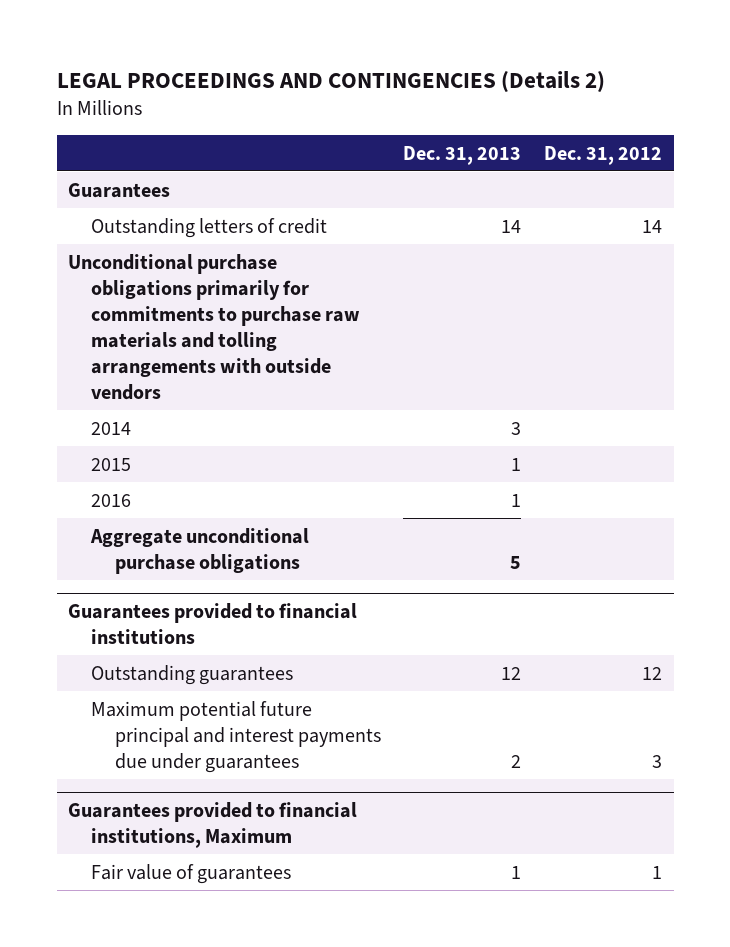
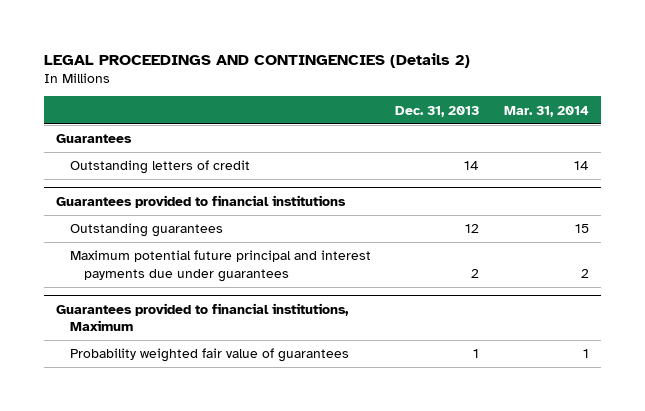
[544,145,663,165] Dec. 31, 2012 -> none
none -> [503,105,589,117] Mar. 31, 2014
[67,253,361,400] Unconditional purchase obligations primarily for commitments to purchase raw materials and tolling arrangements with outside vendors -> none
[91,421,132,435] 2014 -> none
[91,457,132,471] 2015 -> none
[91,493,132,507] 2016 -> none
[90,527,310,574] Aggregate unconditional purchase obligations -> none
[91,863,292,884] Fair value of guarantees -> [70,348,350,363] Probability weighted fair value of guarantees

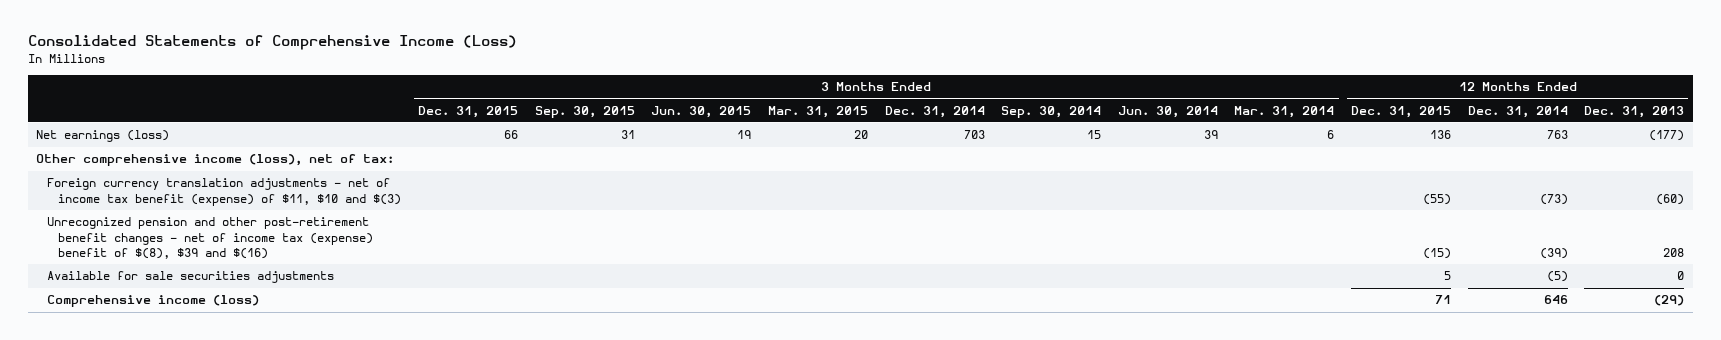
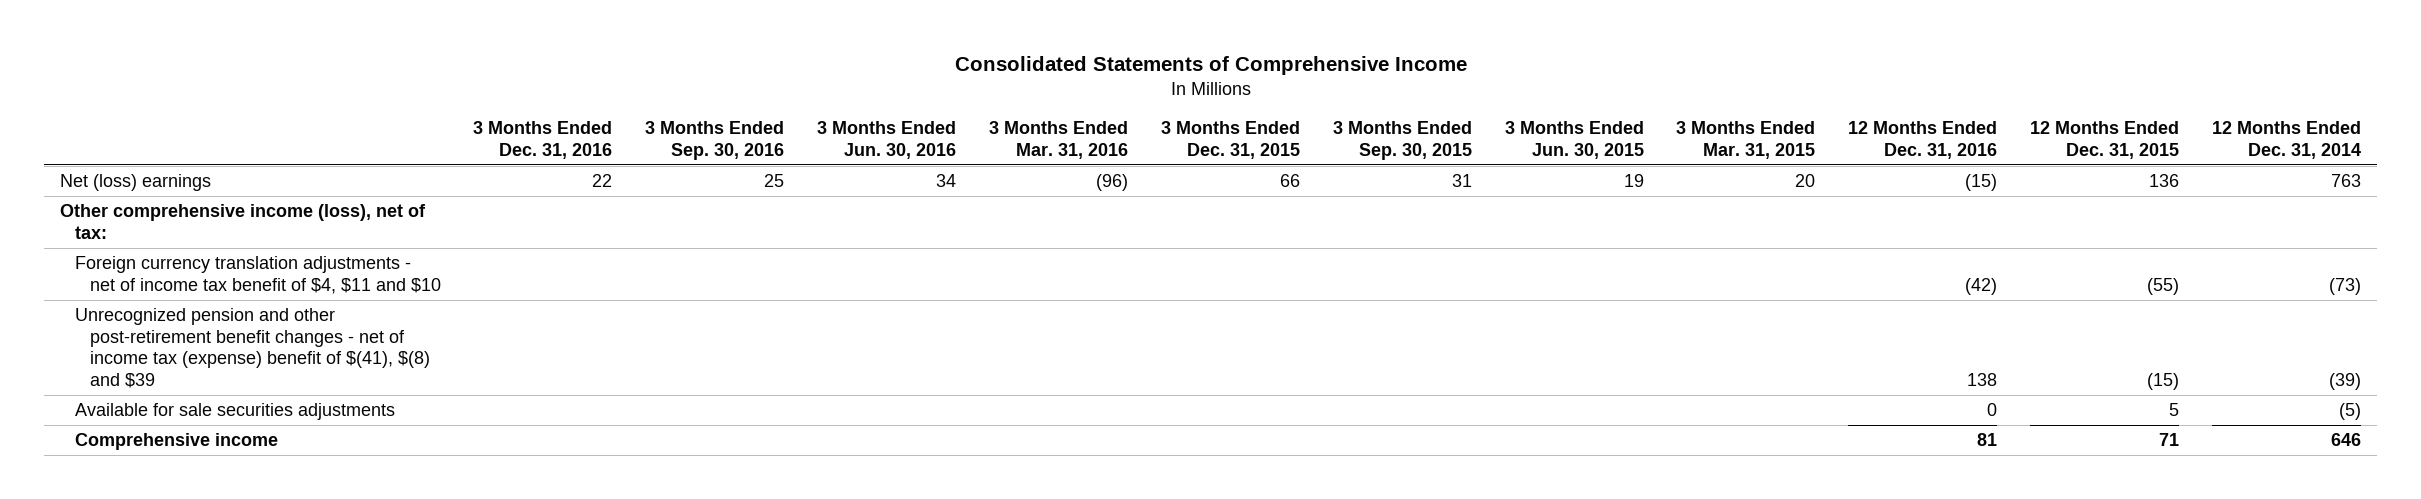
[27,35,517,51] Consolidated Statements of Comprehensive Income (Loss) -> [954,56,1467,76] Consolidated Statements of Comprehensive Income
[884,105,985,118] Dec. 31, 2014 -> none
[1001,105,1102,118] Sep. 30, 2014 -> none
[1117,105,1218,118] Jun. 30, 2014 -> none
[1234,105,1335,118] Mar. 31, 2014 -> none
[1584,105,1685,118] Dec. 31, 2013 -> none
none -> [473,121,613,159] 3 Months Ended Dec. 31, 2016
none -> [645,121,785,160] 3 Months Ended Sep. 30, 2016
none -> [817,121,957,159] 3 Months Ended Jun. 30, 2016
none -> [988,121,1128,159] 3 Months Ended Mar. 31, 2016
none -> [1848,121,1998,159] 12 Months Ended Dec. 31, 2016
[36,130,170,143] Net earnings (loss) -> [60,174,212,192] Net (loss) earnings
[47,178,402,206] Foreign currency translation adjustments - net of income tax benefit (expense) of $11, $10 and $(3) -> [74,256,441,294] Foreign currency translation adjustments - net of income tax benefit of $4, $11 and $10
[47,217,374,260] Unrecognized pension and other post-retirement benefit changes - net of income tax (expense) benefit of $(8), $39 and $(16) -> [74,308,430,388] Unrecognized pension and other post-retirement benefit changes - net of income tax (expense) benefit of $(41), $(8) and $39
[47,295,260,308] Comprehensive income (loss) -> [74,433,278,451] Comprehensive income

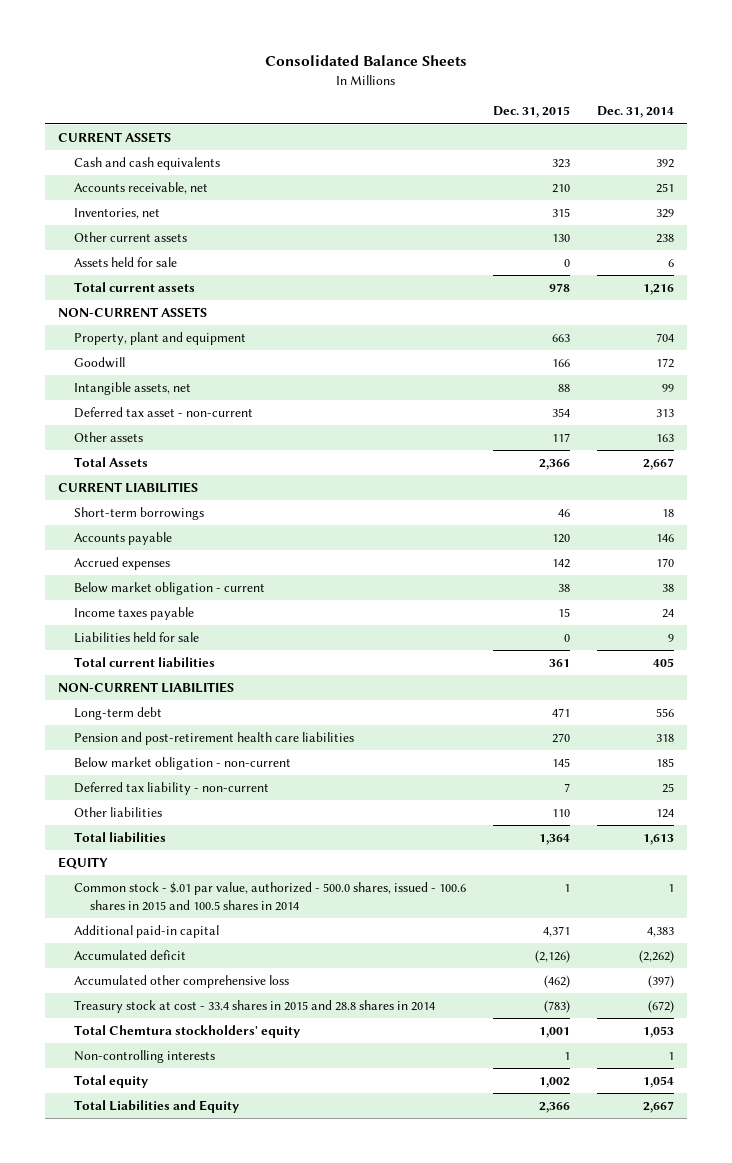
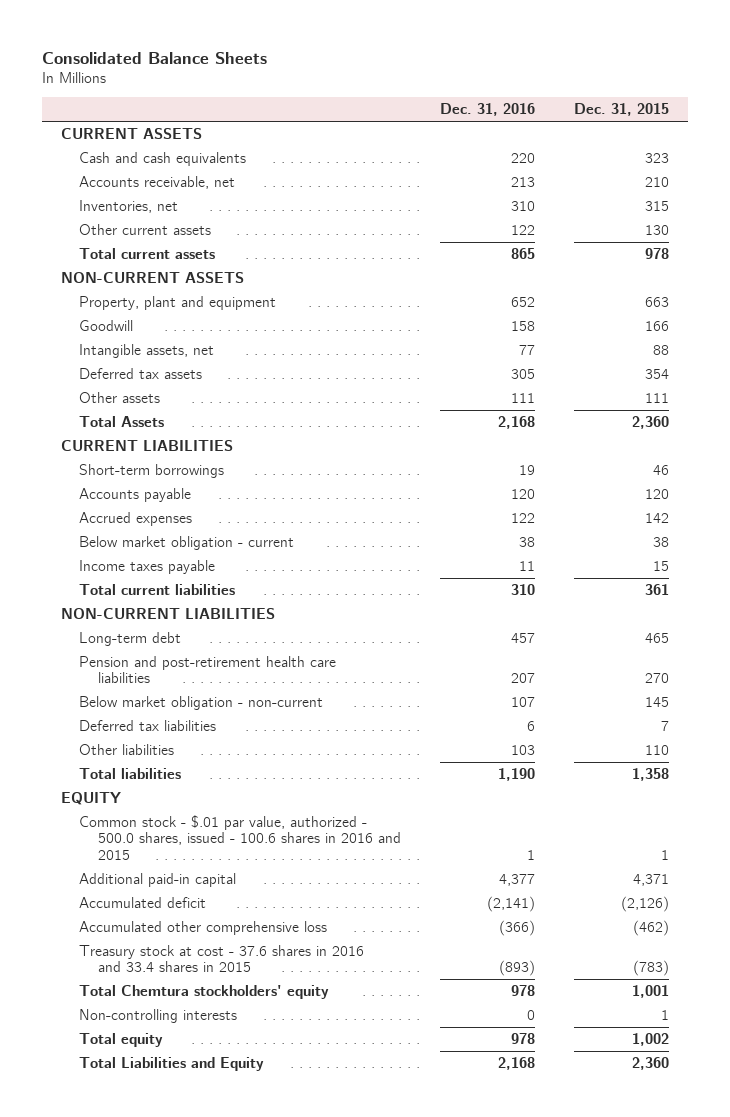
[596,106,674,119] Dec. 31, 2014 -> none
none -> [439,103,535,117] Dec. 31, 2016
[74,257,178,268] Assets held for sale -> none
[74,407,254,419] Deferred tax asset - non-current -> [79,367,203,379] Deferred tax assets
[551,433,570,443] 117 -> [644,392,669,403] 111
[538,459,570,471] 2,366 -> [631,415,669,429] 2,360
[74,632,200,644] Liabilities held for sale -> none
[551,708,570,718] 471 -> [644,632,669,643] 465
[74,782,270,796] Deferred tax liability - non-current -> [79,719,217,731] Deferred tax liabilities
[538,834,570,846] 1,364 -> [631,767,669,781] 1,358
[74,882,467,911] Common stock - $.01 par value, authorized - 500.0 shares, issued - 100.6 shares in 2015 and 100.5 shares in 2014 -> [79,814,401,860] Common stock - $.01 par value, authorized - 500.0 shares, issued - 100.6 shares in 2016 and 2015
[74,1000,436,1014] Treasury stock at cost - 33.4 shares in 2015 and 28.8 shares in 2014 -> [79,944,365,973] Treasury stock at cost - 37.6 shares in 2016 and 33.4 shares in 2015
[538,1102,570,1114] 2,366 -> [631,1056,669,1070] 2,360

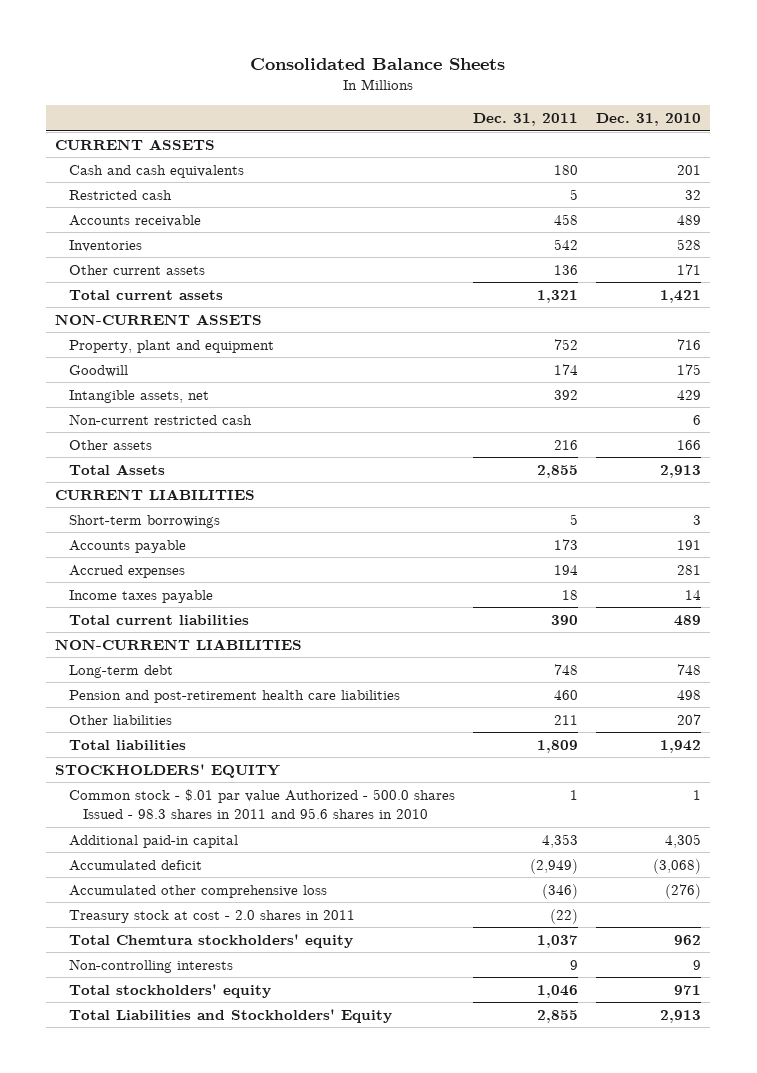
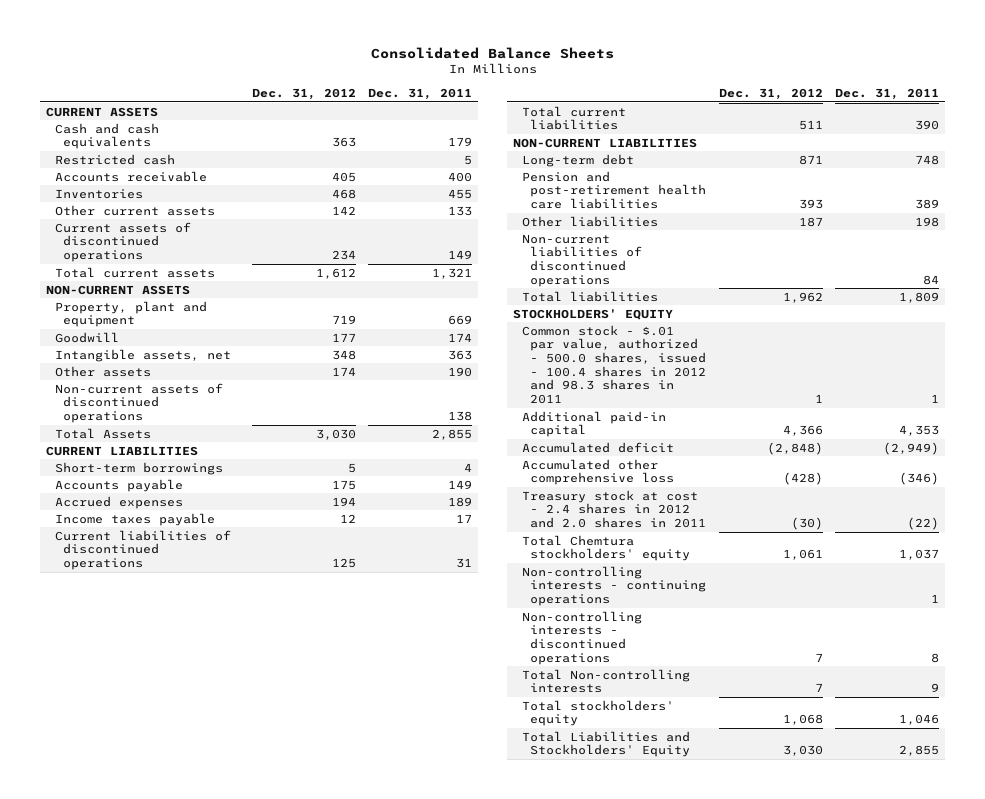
[596,113,702,127] Dec. 31, 2010 -> none
none -> [251,88,356,101] Dec. 31, 2012
[554,164,579,175] 180 -> [448,137,473,147] 179
[554,213,579,225] 458 -> [448,171,473,182] 400
[554,238,579,250] 542 -> [448,188,473,199] 455
[554,264,579,275] 136 -> [448,205,473,216] 133
none -> [54,221,191,262] Current assets of discontinued operations
[554,338,579,350] 752 -> [448,315,473,326] 669
[69,413,253,425] Non-current restricted cash -> none
[554,389,579,400] 392 -> [448,349,473,360] 363
[554,439,579,450] 216 -> [448,366,473,377] 190
none -> [54,382,223,423] Non-current assets of discontinued operations
[570,513,579,525] 5 -> [464,462,473,472] 4
[554,538,579,550] 173 -> [448,479,473,489] 149
[554,564,579,575] 194 -> [448,496,473,507] 189
[562,589,579,600] 18 -> [456,513,473,523] 17
none -> [54,529,231,570] Current liabilities of discontinued operations
[554,689,579,700] 460 -> [915,198,940,209] 389
[554,714,579,725] 211 -> [915,216,940,227] 198
none -> [521,233,643,287] Non-current liabilities of discontinued operations
[69,788,456,820] Common stock - $.01 par value Authorized - 500.0 shares Issued - 98.3 shares in 2011 and 95.6 shares in 2010 -> [521,324,707,404] Common stock - $.01 par value, authorized - 500.0 shares, issued - 100.4 shares in 2012 and 98.3 shares in 2011
[69,909,356,923] Treasury stock at cost - 2.0 shares in 2011 -> [521,489,707,528] Treasury stock at cost - 2.4 shares in 2012 and 2.0 shares in 2011
none -> [521,565,707,606] Non-controlling interests - continuing operations
none -> [521,610,642,665] Non-controlling interests - discontinued operations
[69,958,234,973] Non-controlling interests -> [521,668,690,694] Total Non-controlling interests

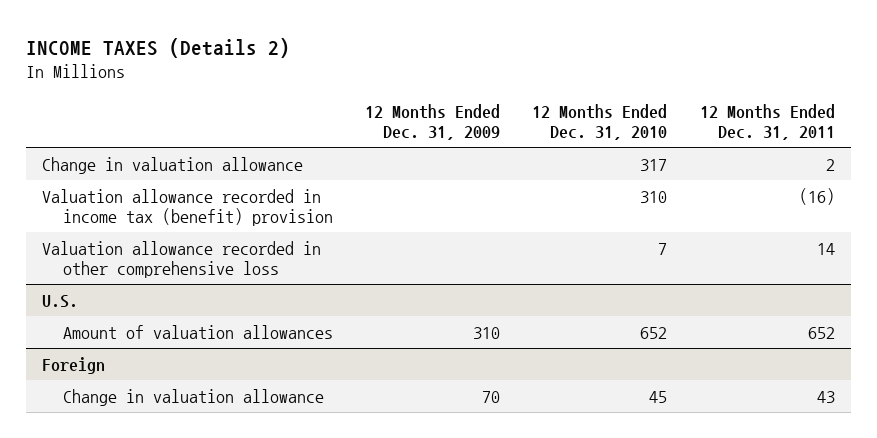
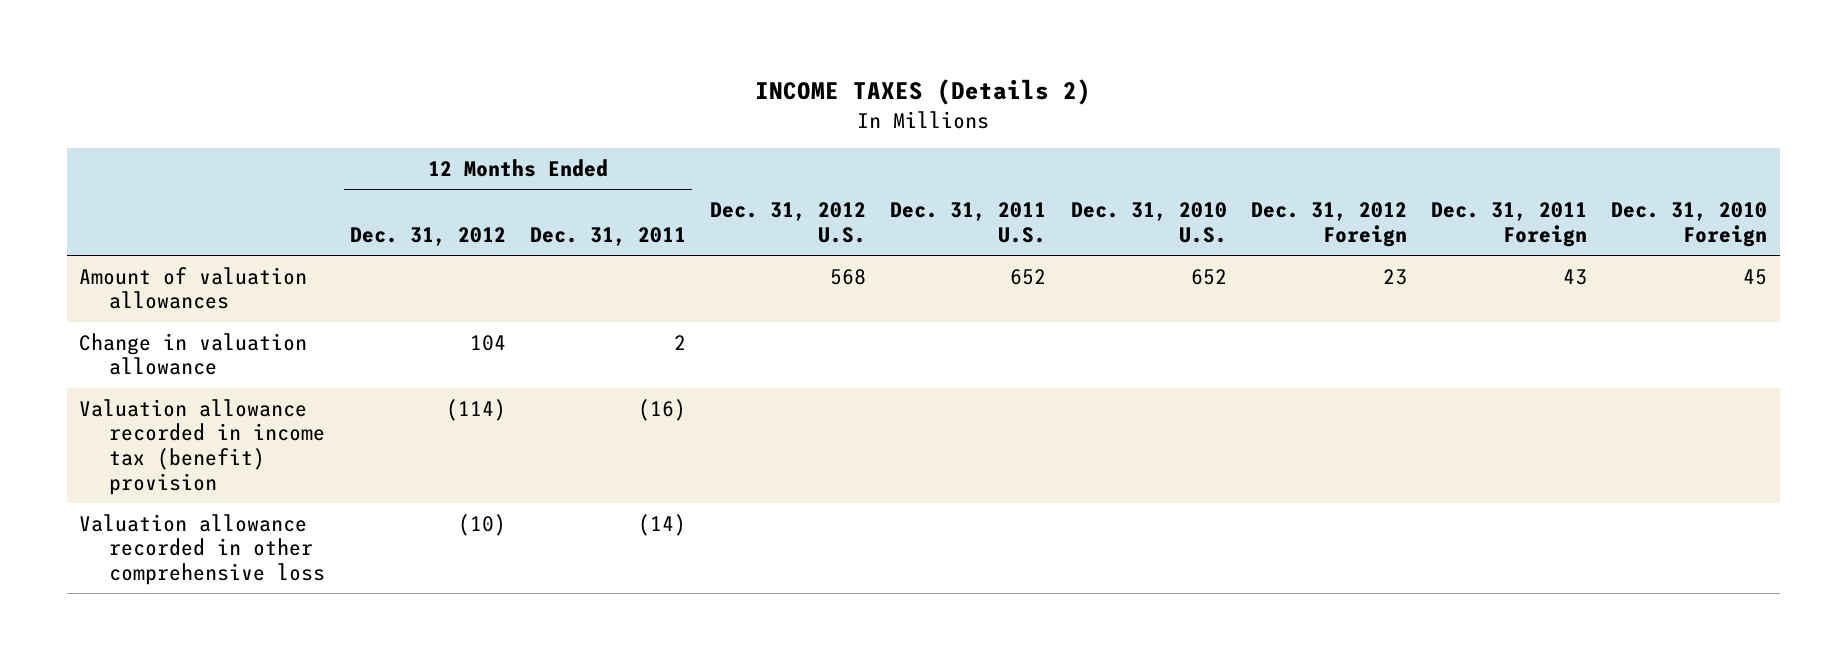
[365,103,501,141] 12 Months Ended Dec. 31, 2009 -> none
[532,103,668,141] 12 Months Ended Dec. 31, 2010 -> none
none -> [349,226,506,246] Dec. 31, 2012
none -> [710,202,867,243] Dec. 31, 2012 U.S.
none -> [890,202,1047,243] Dec. 31, 2011 U.S.
none -> [1070,202,1227,243] Dec. 31, 2010 U.S.
none -> [1250,202,1407,247] Dec. 31, 2012 Foreign
none -> [1431,202,1588,247] Dec. 31, 2011 Foreign
none -> [1611,202,1768,247] Dec. 31, 2010 Foreign
none -> [79,266,308,310] Amount of valuation allowances
[42,294,79,308] U.S. -> none
[62,324,333,339] Amount of valuation allowances -> none
[42,356,106,374] Foreign -> none
[62,388,324,406] Change in valuation allowance -> none
[816,242,835,255] 14 -> [637,513,686,536] (14)

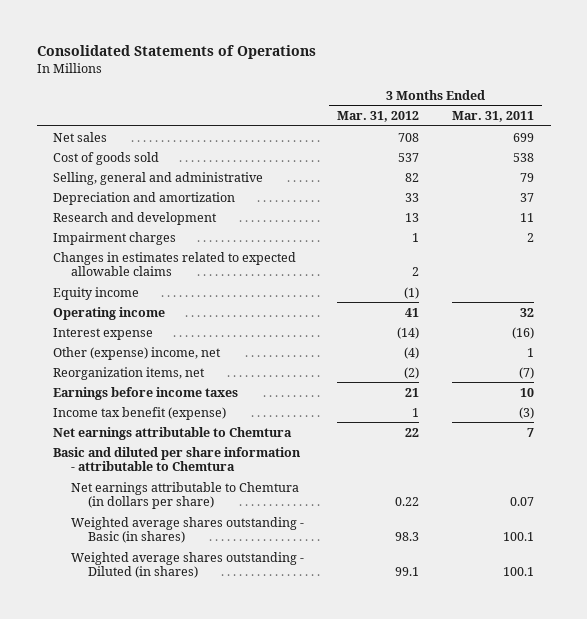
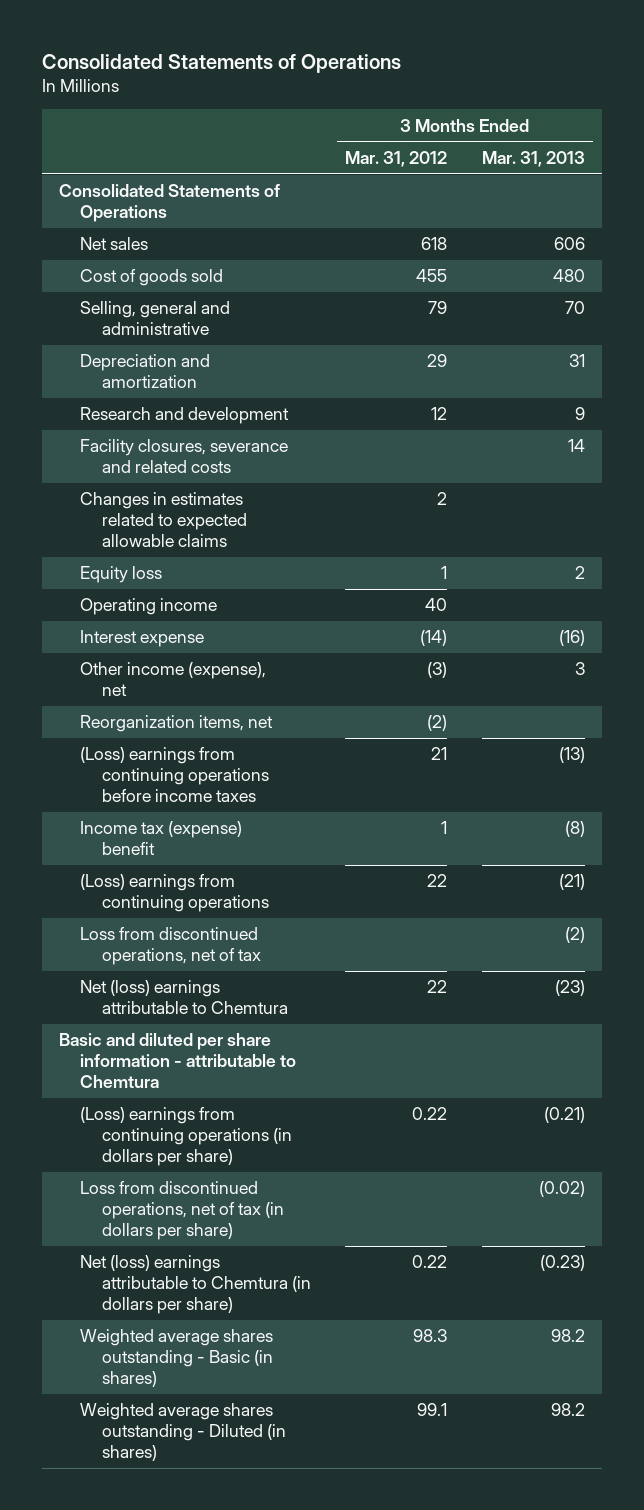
[452,110,535,122] Mar. 31, 2011 -> none
none -> [481,150,585,167] Mar. 31, 2013
[53,231,177,245] Impairment charges -> none
none -> [58,184,280,223] Consolidated Statements of Operations
[397,132,419,142] 708 -> [421,237,448,251] 618
[397,152,419,162] 537 -> [416,269,448,283] 455
[404,172,419,182] 82 -> [428,301,448,315] 79
[404,192,419,202] 33 -> [427,354,448,368] 29
[404,212,419,222] 13 -> [431,407,448,421] 12
none -> [80,439,289,474] Facility closures, severance and related costs
[53,286,140,300] Equity income -> [80,566,163,584] Equity loss
[403,286,419,299] (1) -> [441,566,448,580] 1
[404,307,419,317] 41 -> [425,598,448,612] 40
[53,346,222,360] Other (expense) income, net -> [80,662,267,697] Other income (expense), net
[403,346,419,359] (4) -> [427,662,448,679] (3)
[53,386,239,400] Earnings before income taxes -> [80,747,269,802] (Loss) earnings from continuing operations before income taxes
[53,406,227,420] Income tax benefit (expense) -> [80,821,243,856] Income tax (expense) benefit
none -> [80,874,269,913] (Loss) earnings from continuing operations
none -> [80,927,261,966] Loss from discontinued operations, net of tax
[53,426,293,440] Net earnings attributable to Chemtura -> [80,980,288,1015] Net (loss) earnings attributable to Chemtura
none -> [80,1107,292,1166] (Loss) earnings from continuing operations (in dollars per share)
none -> [80,1181,284,1240] Loss from discontinued operations, net of tax (in dollars per share)
[70,481,299,510] Net earnings attributable to Chemtura (in dollars per share) -> [80,1255,311,1314] Net (loss) earnings attributable to Chemtura (in dollars per share)

